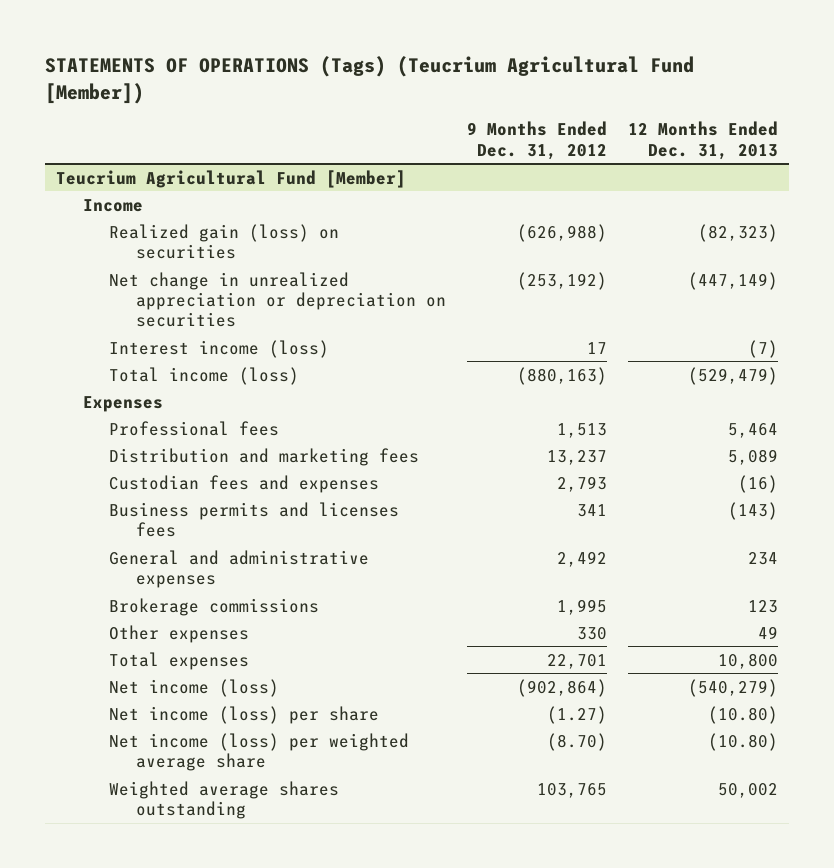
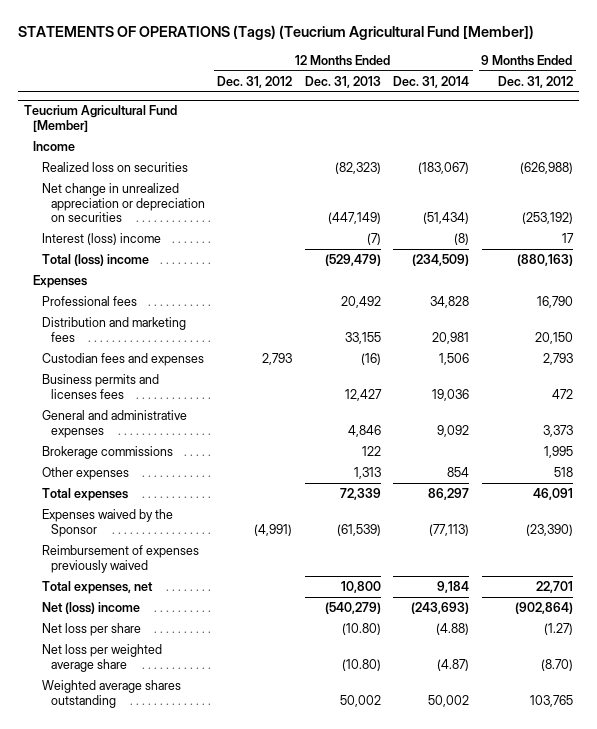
none -> [217,75,293,88] Dec. 31, 2012
none -> [393,75,470,88] Dec. 31, 2014
[109,223,340,259] Realized gain (loss) on securities -> [42,162,189,173] Realized loss on securities
[109,339,330,358] Interest income (loss) -> [42,233,162,246] Interest (loss) income
[109,366,300,385] Total income (loss) -> [42,254,150,267] Total (loss) income
[556,422,607,438] 1,513 -> [536,296,573,309] 16,790
[728,422,779,438] 5,464 -> [340,296,381,309] 20,492
[546,449,607,465] 13,237 -> [534,331,573,344] 20,150
[728,448,779,465] 5,089 -> [344,331,381,344] 33,155
[576,503,607,517] 341 -> [551,388,573,399] 472
[728,501,779,520] (143) -> [344,388,382,401] 12,427
[556,550,607,567] 2,492 -> [542,424,573,437] 3,373
[748,551,779,565] 234 -> [347,424,381,437] 4,846
[748,599,779,613] 123 -> [361,446,381,457] 122
[576,626,607,640] 330 -> [553,467,573,478] 518
[758,625,779,639] 49 -> [353,467,381,480] 1,313
[546,653,607,669] 22,701 -> [532,488,573,501] 46,091
[718,652,779,669] 10,800 -> [339,488,381,501] 72,339
none -> [42,509,174,537] Expenses waived by the Sponsor
none -> [42,545,200,573] Reimbursement of expenses previously waived
none -> [42,581,154,595] Total expenses, net
[109,678,280,697] Net income (loss) -> [42,602,141,615] Net (loss) income
[109,705,380,724] Net income (loss) per share -> [42,623,142,637] Net loss per share
[109,732,410,771] Net income (loss) per weighted average share -> [42,644,163,672] Net loss per weighted average share

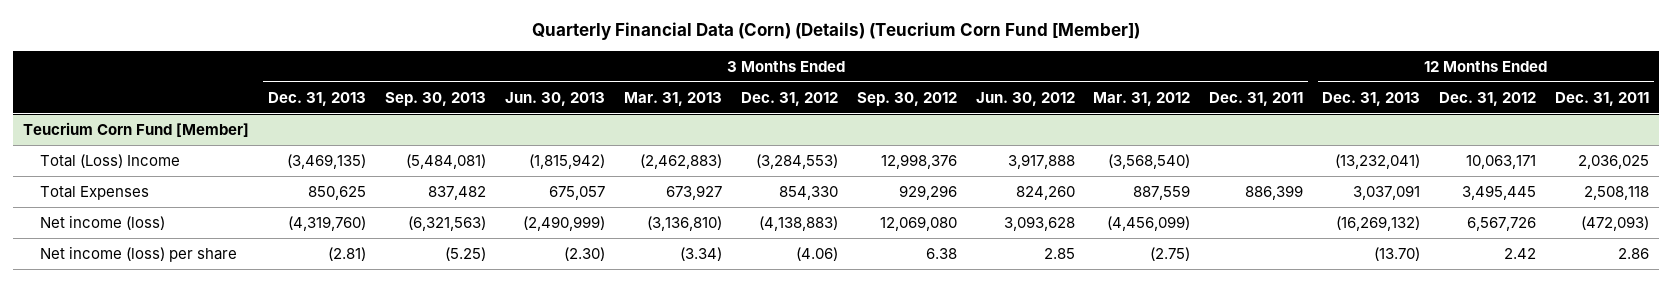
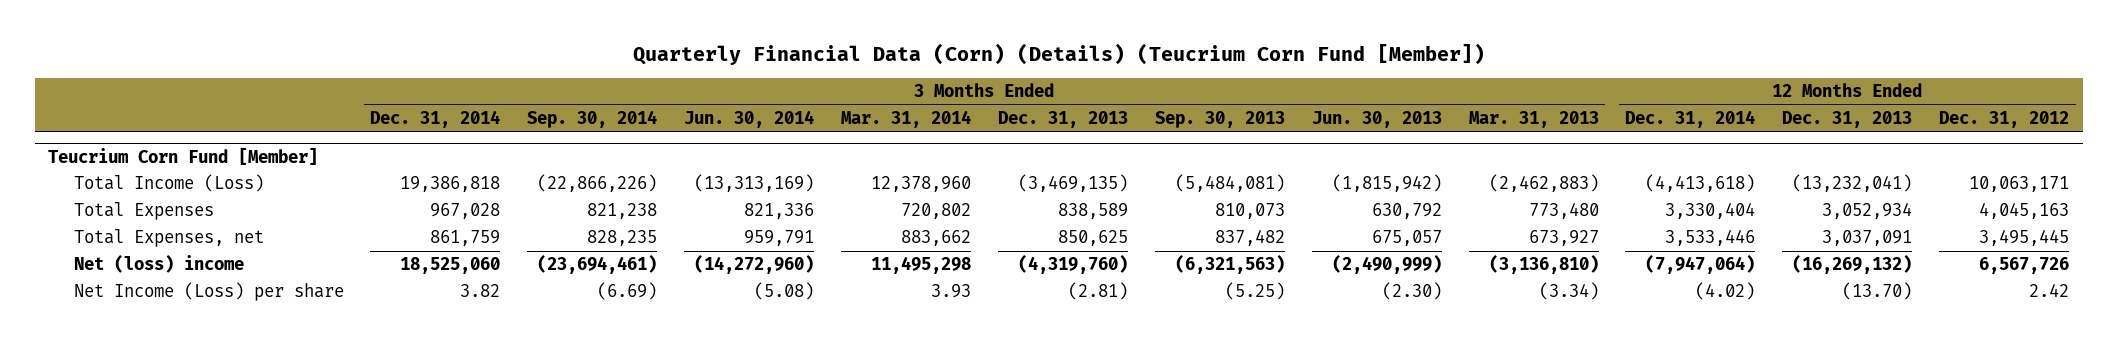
[740,91,838,106] Dec. 31, 2012 -> none
[856,91,957,106] Sep. 30, 2012 -> none
[975,91,1075,106] Jun. 30, 2012 -> none
[1093,91,1191,106] Mar. 31, 2012 -> none
[1209,91,1304,106] Dec. 31, 2011 -> none
[1555,91,1650,106] Dec. 31, 2011 -> none
none -> [370,110,501,129] Dec. 31, 2014
none -> [527,110,658,129] Sep. 30, 2014
none -> [684,110,815,129] Jun. 30, 2014
none -> [841,110,972,129] Mar. 31, 2014
none -> [1625,110,1756,129] Dec. 31, 2014
[39,153,180,168] Total (Loss) Income -> [73,174,264,193] Total Income (Loss)
[307,185,366,200] 850,625 -> [1057,203,1128,220] 838,589
[427,185,486,200] 837,482 -> [1214,203,1285,220] 810,073
[548,185,605,200] 675,057 -> [1371,203,1442,220] 630,792
[665,184,722,200] 673,927 -> [1528,202,1599,220] 773,480
[1353,184,1421,200] 3,037,091 -> [1822,202,1913,220] 3,052,934
[1462,184,1537,200] 3,495,445 -> [1979,202,2070,220] 4,045,163
none -> [73,229,264,248] Total Expenses, net
[39,214,165,230] Net income (loss) -> [73,255,244,274] Net (loss) income
[39,245,237,262] Net income (loss) per share -> [73,282,344,302] Net Income (Loss) per share

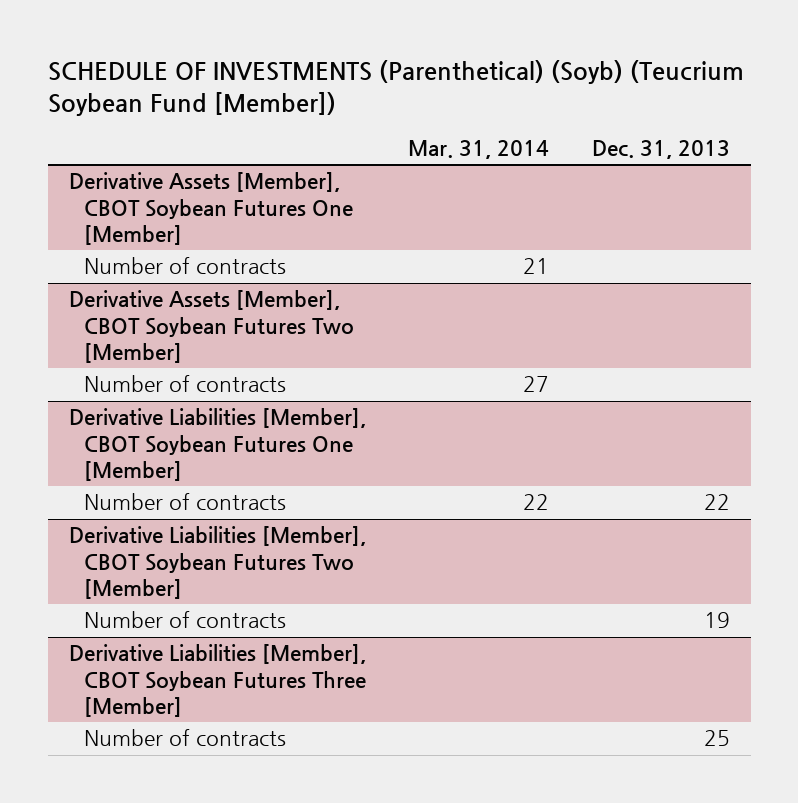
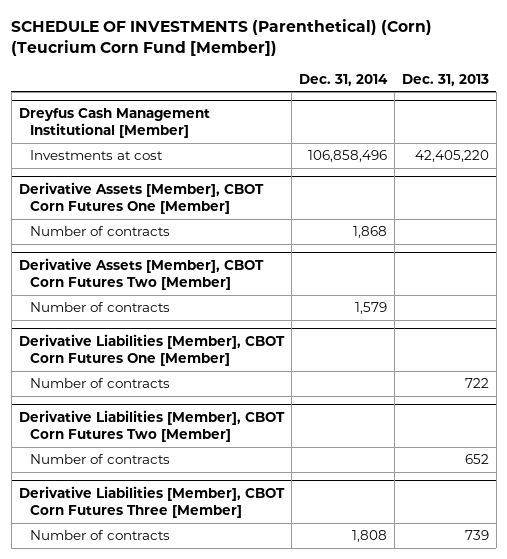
[47,60,744,117] SCHEDULE OF INVESTMENTS (Parenthetical) (Soyb) (Teucrium Soybean Fund [Member]) -> [11,19,433,56] SCHEDULE OF INVESTMENTS (Parenthetical) (Corn) (Teucrium Corn Fund [Member])
[408,140,550,160] Mar. 31, 2014 -> none
none -> [298,73,388,86] Dec. 31, 2014
none -> [18,107,210,138] Dreyfus Cash Management Institutional [Member]
none -> [30,150,164,161] Investments at cost
[68,172,353,245] Derivative Assets [Member], CBOT Soybean Futures One [Member] -> [18,181,264,214] Derivative Assets [Member], CBOT Corn Futures One [Member]
[68,290,354,363] Derivative Assets [Member], CBOT Soybean Futures Two [Member] -> [18,257,264,290] Derivative Assets [Member], CBOT Corn Futures Two [Member]
[68,408,366,481] Derivative Liabilities [Member], CBOT Soybean Futures One [Member] -> [18,333,285,366] Derivative Liabilities [Member], CBOT Corn Futures One [Member]
[703,494,730,511] 22 -> [464,378,489,389] 722
[68,526,366,599] Derivative Liabilities [Member], CBOT Soybean Futures Two [Member] -> [18,409,285,442] Derivative Liabilities [Member], CBOT Corn Futures Two [Member]
[703,612,730,629] 19 -> [464,454,489,465] 652
[68,644,366,717] Derivative Liabilities [Member], CBOT Soybean Futures Three [Member] -> [18,485,285,518] Derivative Liabilities [Member], CBOT Corn Futures Three [Member]
[703,730,730,747] 25 -> [464,530,489,541] 739

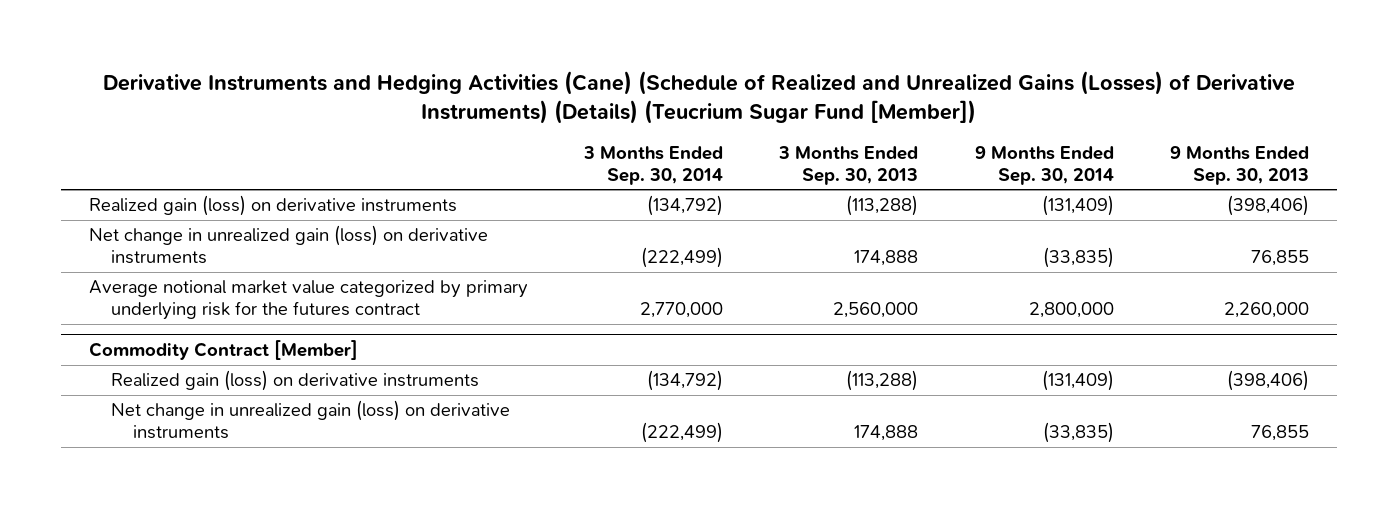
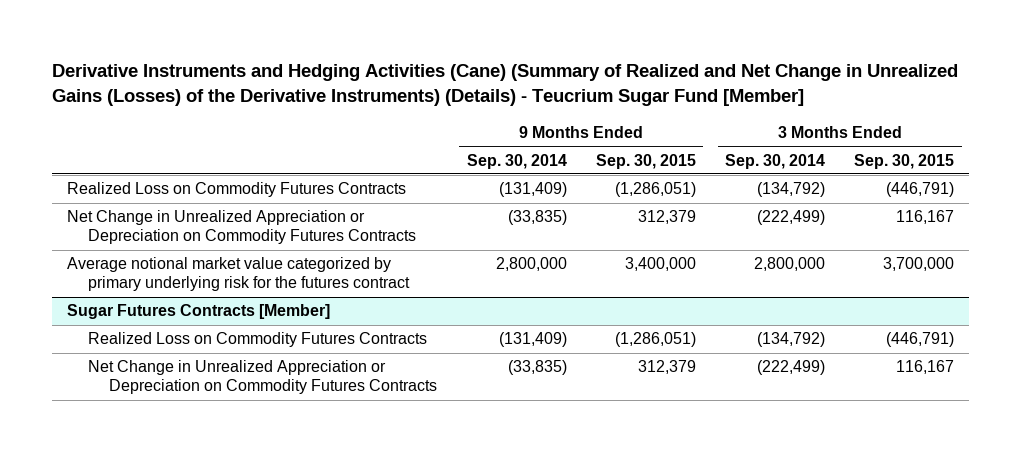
[102,70,1295,125] Derivative Instruments and Hedging Activities (Cane) (Schedule of Realized and Unrealized Gains (Losses) of Derivative Instruments) (Details) (Teucrium Sugar Fund [Member]) -> [52,64,959,107] Derivative Instruments and Hedging Activities (Cane) (Summary of Realized and Net Change in Unrealized Gains (Losses) of the Derivative Instruments) (Details) - Teucrium Sugar Fund [Member]
[778,146,919,185] 3 Months Ended Sep. 30, 2013 -> none
[1169,146,1309,185] 9 Months Ended Sep. 30, 2013 -> none
none -> [595,153,696,169] Sep. 30, 2015
none -> [854,153,955,169] Sep. 30, 2015
[88,340,358,361] Commodity Contract [Member] -> none
[88,195,457,217] Realized gain (loss) on derivative instruments -> [66,182,406,198] Realized Loss on Commodity Futures Contracts
[88,225,488,265] Net change in unrealized gain (loss) on derivative instruments -> [66,210,416,245] Net Change in Unrealized Appreciation or Depreciation on Commodity Futures Contracts
[640,302,724,319] 2,770,000 -> [754,257,826,272] 2,800,000
none -> [66,304,330,320] Sugar Futures Contracts [Member]
[110,370,479,392] Realized gain (loss) on derivative instruments -> [87,332,427,348] Realized Loss on Commodity Futures Contracts
[110,400,510,440] Net change in unrealized gain (loss) on derivative instruments -> [87,360,438,395] Net Change in Unrealized Appreciation or Depreciation on Commodity Futures Contracts

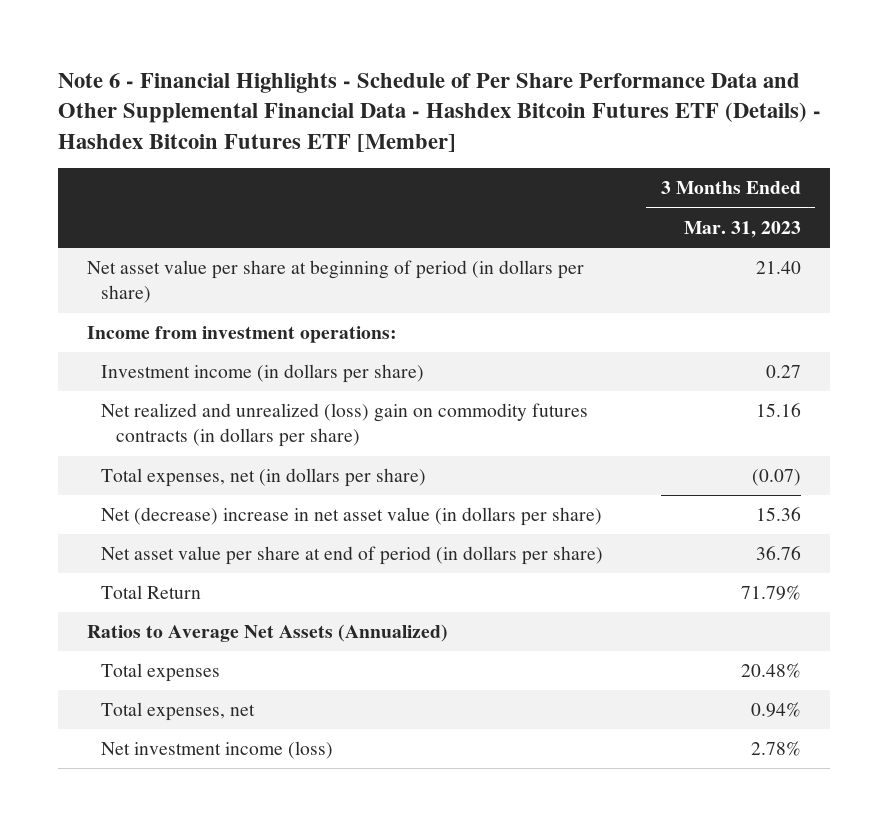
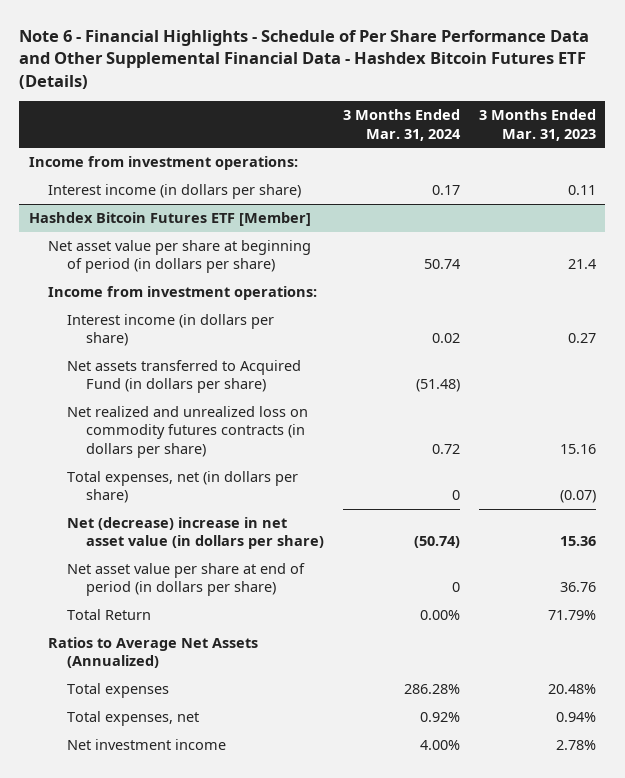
[57,73,821,152] Note 6 - Financial Highlights - Schedule of Per Share Performance Data and Other Supplemental Financial Data - Hashdex Bitcoin Futures ETF (Details) - Hashdex Bitcoin Futures ETF [Member] -> [19,29,590,89] Note 6 - Financial Highlights - Schedule of Per Share Performance Data and Other Supplemental Financial Data - Hashdex Bitcoin Futures ETF (Details)
none -> [343,109,462,141] 3 Months Ended Mar. 31, 2024
[86,260,584,304] Net asset value per share at beginning of period (in dollars per share) -> none
[101,364,425,384] Investment income (in dollars per share) -> [47,184,301,200] Interest income (in dollars per share)
[765,365,801,379] 0.27 -> [567,185,596,196] 0.11
none -> [28,212,311,227] Hashdex Bitcoin Futures ETF [Member]
none -> [47,240,311,274] Net asset value per share at beginning of period (in dollars per share)
none -> [47,286,317,301] Income from investment operations:
none -> [67,314,275,347] Interest income (in dollars per share)
none -> [67,360,302,394] Net assets transferred to Acquired Fund (in dollars per share)
[101,403,589,448] Net realized and unrealized (loss) gain on commodity futures contracts (in dollars per share) -> [67,406,309,458] Net realized and unrealized loss on commodity futures contracts (in dollars per share)
[101,741,334,760] Net investment income (loss) -> [67,739,227,751] Net investment income

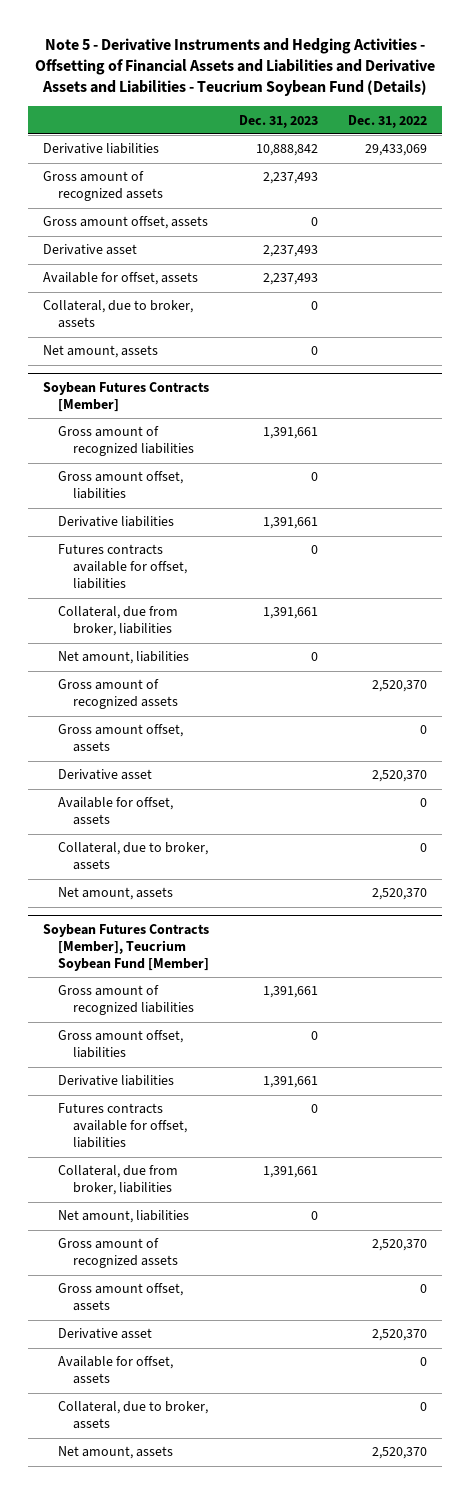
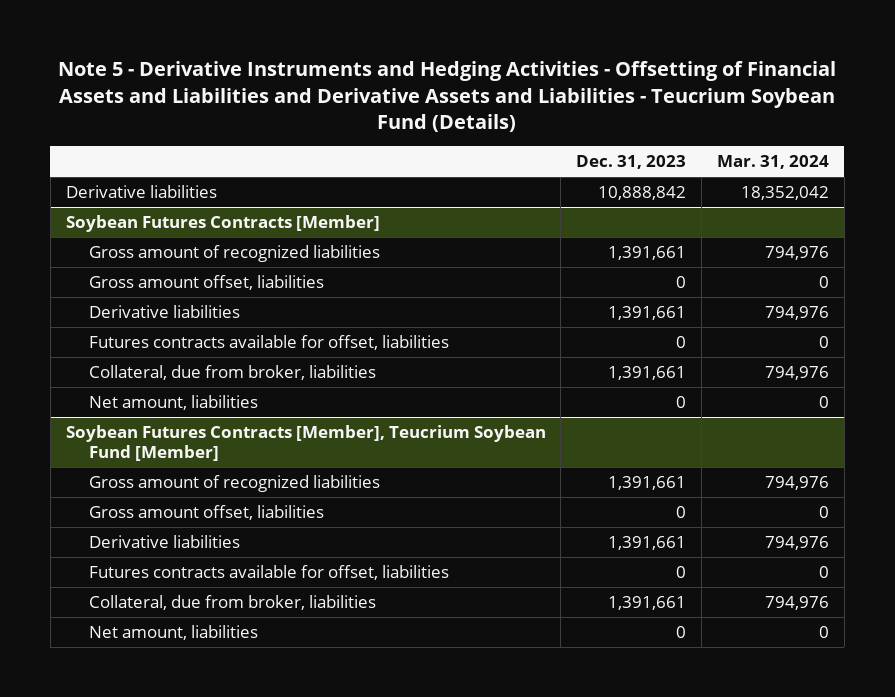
[348,114,428,128] Dec. 31, 2022 -> none
none -> [717,155,830,170] Mar. 31, 2024
[43,171,164,202] Gross amount of recognized assets -> none
[43,216,209,230] Gross amount offset, assets -> none
[43,244,138,256] Derivative asset -> none
[43,272,199,286] Available for offset, assets -> none
[43,300,194,329] Collateral, due to broker, assets -> none
[43,345,159,359] Net amount, assets -> none
[58,679,178,710] Gross amount of recognized assets -> none
[58,724,184,753] Gross amount offset, assets -> none
[58,769,153,781] Derivative asset -> none
[58,797,174,826] Available for offset, assets -> none
[58,842,209,871] Collateral, due to broker, assets -> none
[58,887,174,901] Net amount, assets -> none
[58,1238,178,1269] Gross amount of recognized assets -> none
[58,1283,184,1312] Gross amount offset, assets -> none
[58,1328,153,1340] Derivative asset -> none
[58,1356,174,1385] Available for offset, assets -> none
[58,1401,209,1430] Collateral, due to broker, assets -> none
[58,1446,174,1460] Net amount, assets -> none

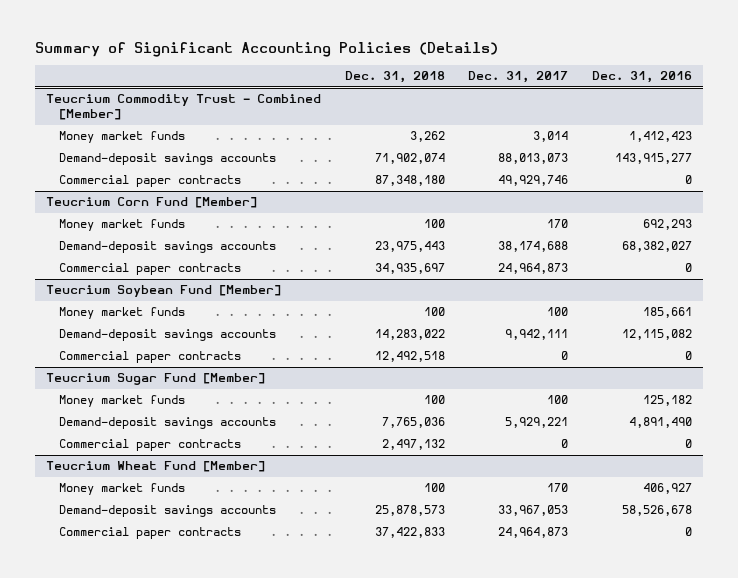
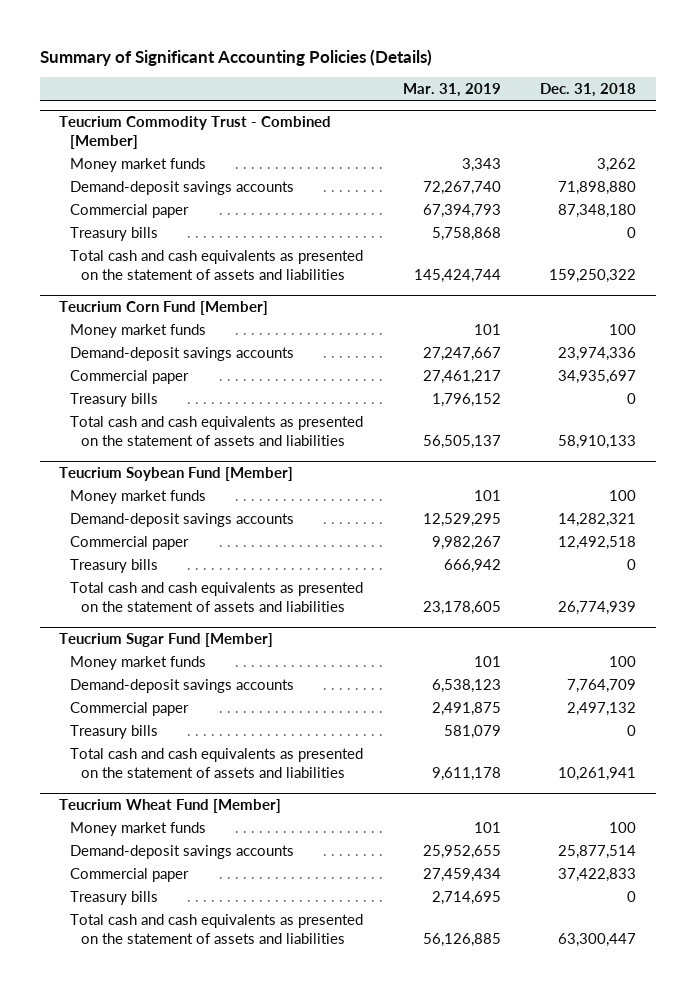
[468,71,569,84] Dec. 31, 2017 -> none
[591,71,692,84] Dec. 31, 2016 -> none
none -> [402,83,501,98] Mar. 31, 2019
[374,153,445,165] 71,902,074 -> [558,180,637,195] 71,898,880
[59,175,242,188] Commercial paper contracts -> [70,203,190,218] Commercial paper
none -> [70,226,159,241] Treasury bills
none -> [70,249,364,280] Total cash and cash equivalents as presented on the statement of assets and liabilities
[374,241,445,253] 23,975,443 -> [558,346,637,361] 23,974,336
[59,263,242,276] Commercial paper contracts -> [70,369,190,384] Commercial paper
none -> [70,392,159,407] Treasury bills
none -> [70,415,364,446] Total cash and cash equivalents as presented on the statement of assets and liabilities
[374,329,445,341] 14,283,022 -> [558,512,637,527] 14,282,321
[59,351,242,364] Commercial paper contracts -> [70,535,190,550] Commercial paper
none -> [70,558,159,573] Treasury bills
none -> [70,581,364,612] Total cash and cash equivalents as presented on the statement of assets and liabilities
[381,417,445,429] 7,765,036 -> [567,678,637,693] 7,764,709
[59,439,242,452] Commercial paper contracts -> [70,701,190,716] Commercial paper
none -> [70,724,159,739] Treasury bills
none -> [70,747,364,778] Total cash and cash equivalents as presented on the statement of assets and liabilities
[374,505,445,517] 25,878,573 -> [558,844,637,859] 25,877,514
[59,527,242,540] Commercial paper contracts -> [70,867,190,882] Commercial paper
none -> [70,890,159,905] Treasury bills
none -> [70,913,364,944] Total cash and cash equivalents as presented on the statement of assets and liabilities

